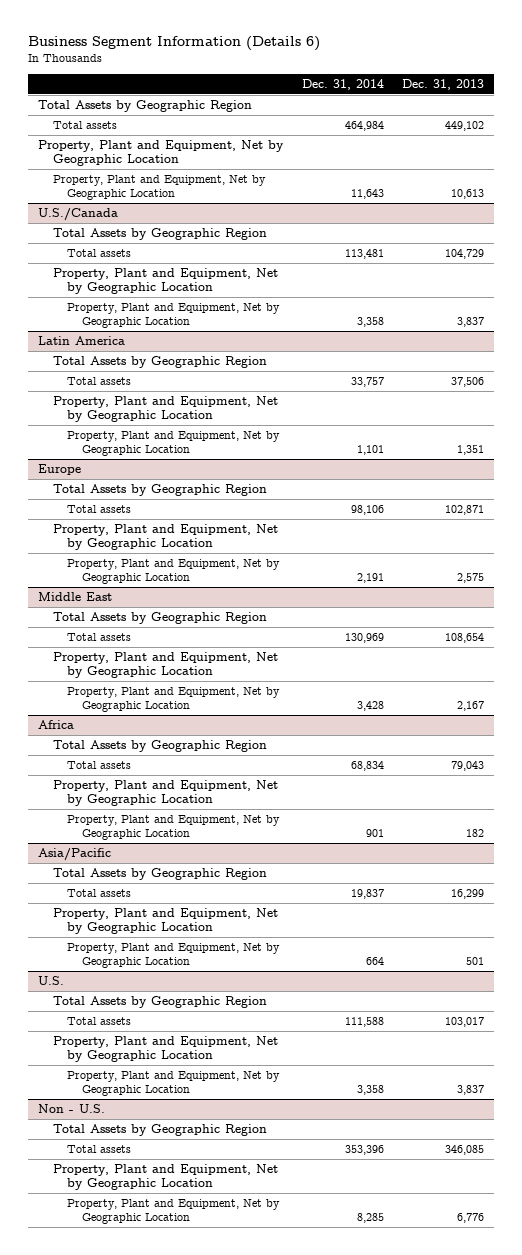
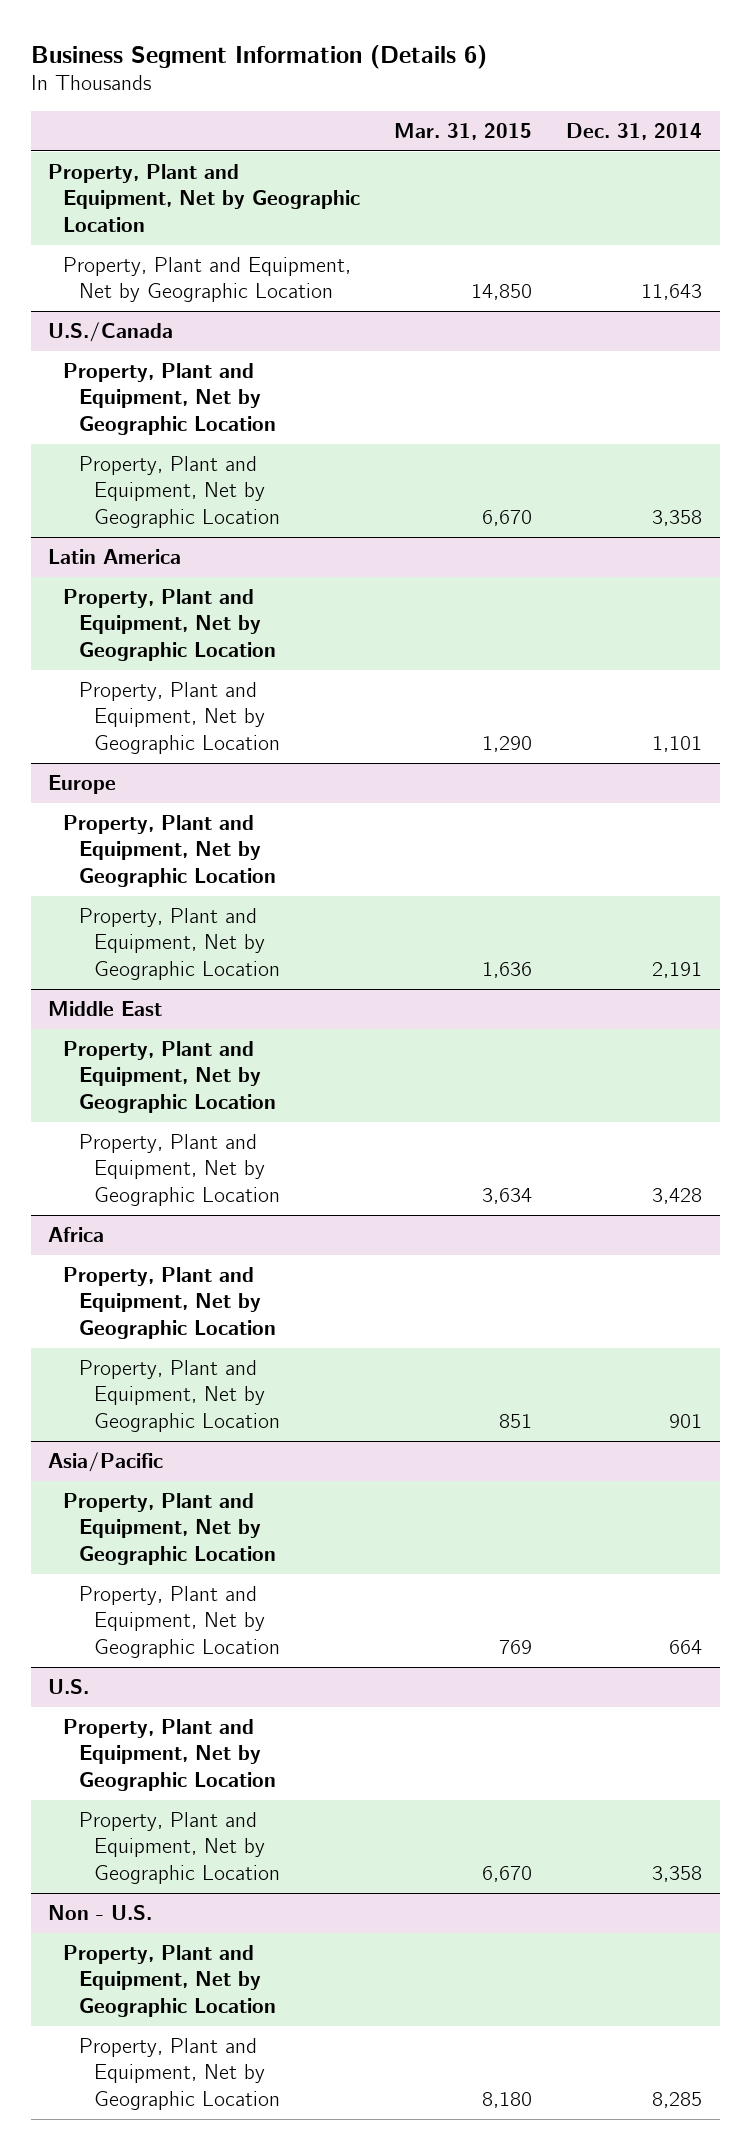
[402,78,485,90] Dec. 31, 2013 -> none
none -> [394,123,533,141] Mar. 31, 2015
[37,99,252,112] Total Assets by Geographic Region -> none
[52,120,117,129] Total assets -> none
[52,227,267,240] Total Assets by Geographic Region -> none
[67,248,132,257] Total assets -> none
[52,355,267,368] Total Assets by Geographic Region -> none
[67,376,132,385] Total assets -> none
[52,483,267,496] Total Assets by Geographic Region -> none
[67,504,132,513] Total assets -> none
[52,611,267,624] Total Assets by Geographic Region -> none
[67,632,132,641] Total assets -> none
[52,739,267,752] Total Assets by Geographic Region -> none
[67,760,132,769] Total assets -> none
[52,867,267,880] Total Assets by Geographic Region -> none
[67,888,132,897] Total assets -> none
[52,995,267,1008] Total Assets by Geographic Region -> none
[67,1016,132,1025] Total assets -> none
[52,1123,267,1136] Total Assets by Geographic Region -> none
[67,1144,132,1153] Total assets -> none

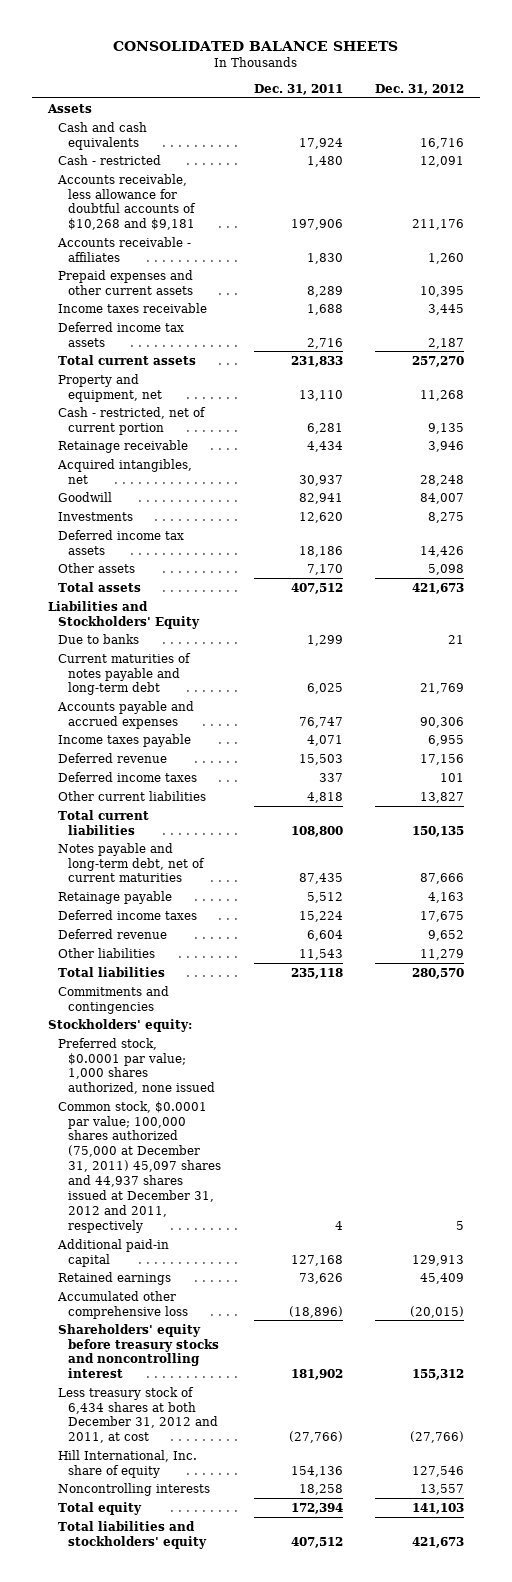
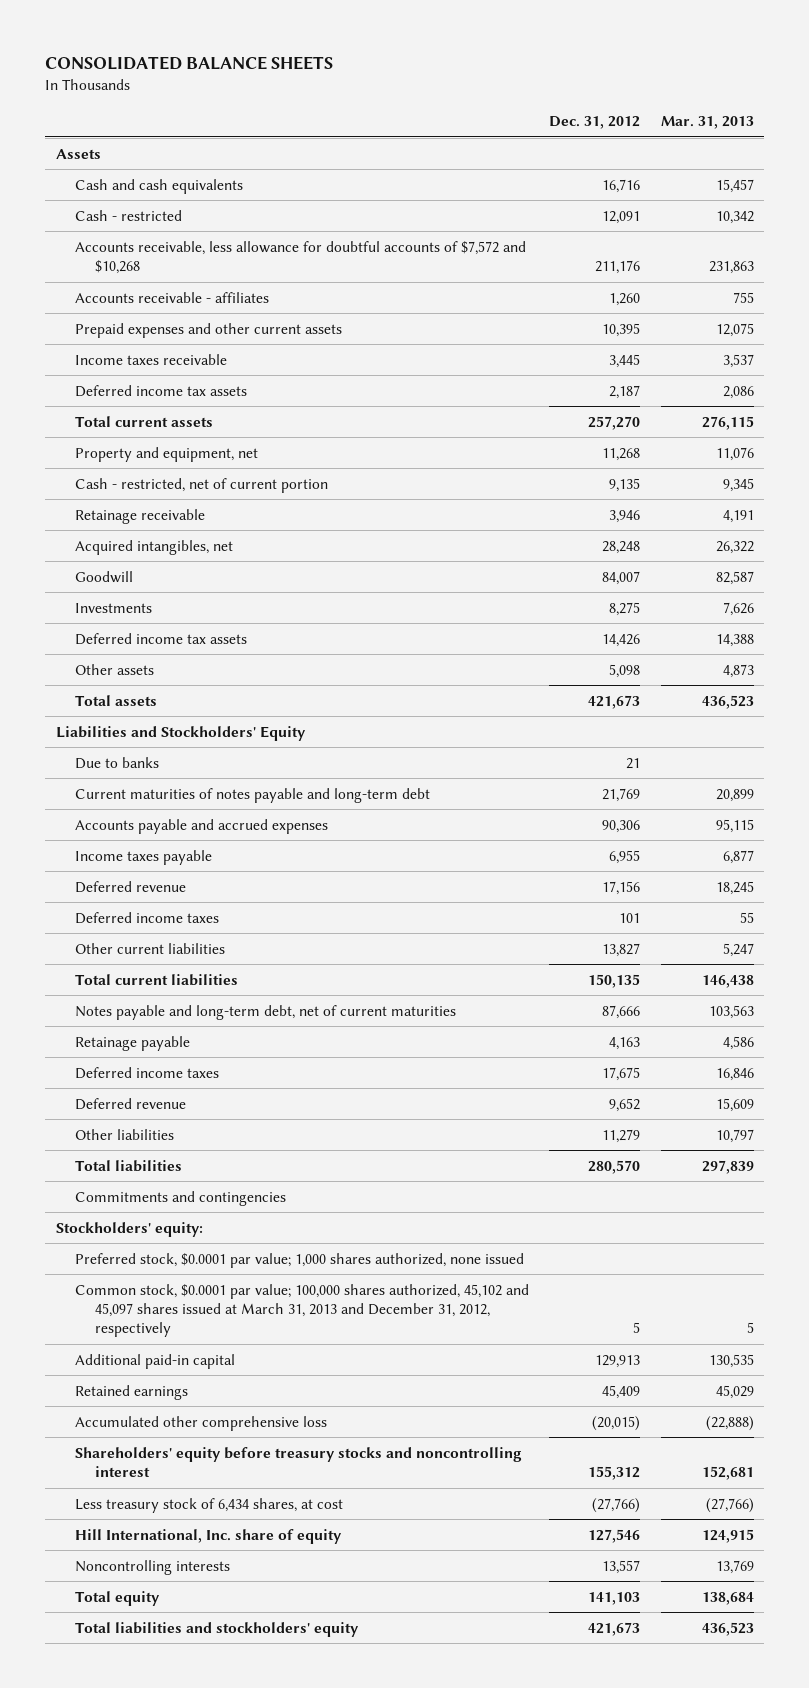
[253,83,343,95] Dec. 31, 2011 -> none
none -> [660,115,754,129] Mar. 31, 2013
[57,173,197,231] Accounts receivable, less allowance for doubtful accounts of $10,268 and $9,181 -> [75,240,527,274] Accounts receivable, less allowance for doubtful accounts of $7,572 and $10,268
[58,1100,222,1233] Common stock, $0.0001 par value; 100,000 shares authorized (75,000 at December 31, 2011) 45,097 shares and 44,937 shares issued at December 31, 2012 and 2011, respectively -> [75,1283,530,1338] Common stock, $0.0001 par value; 100,000 shares authorized, 45,102 and 45,097 shares issued at March 31, 2013 and December 31, 2012, respectively
[58,1386,219,1444] Less treasury stock of 6,434 shares at both December 31, 2012 and 2011, at cost -> [75,1497,344,1513] Less treasury stock of 6,434 shares, at cost

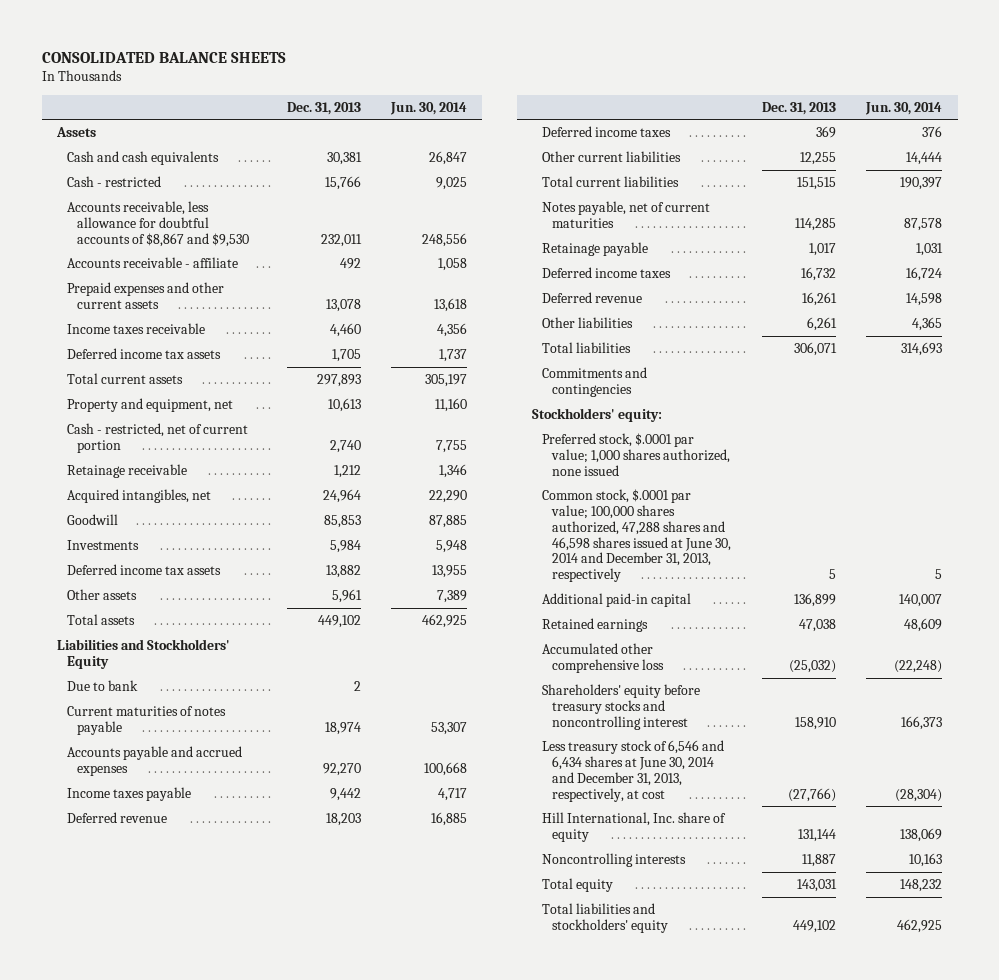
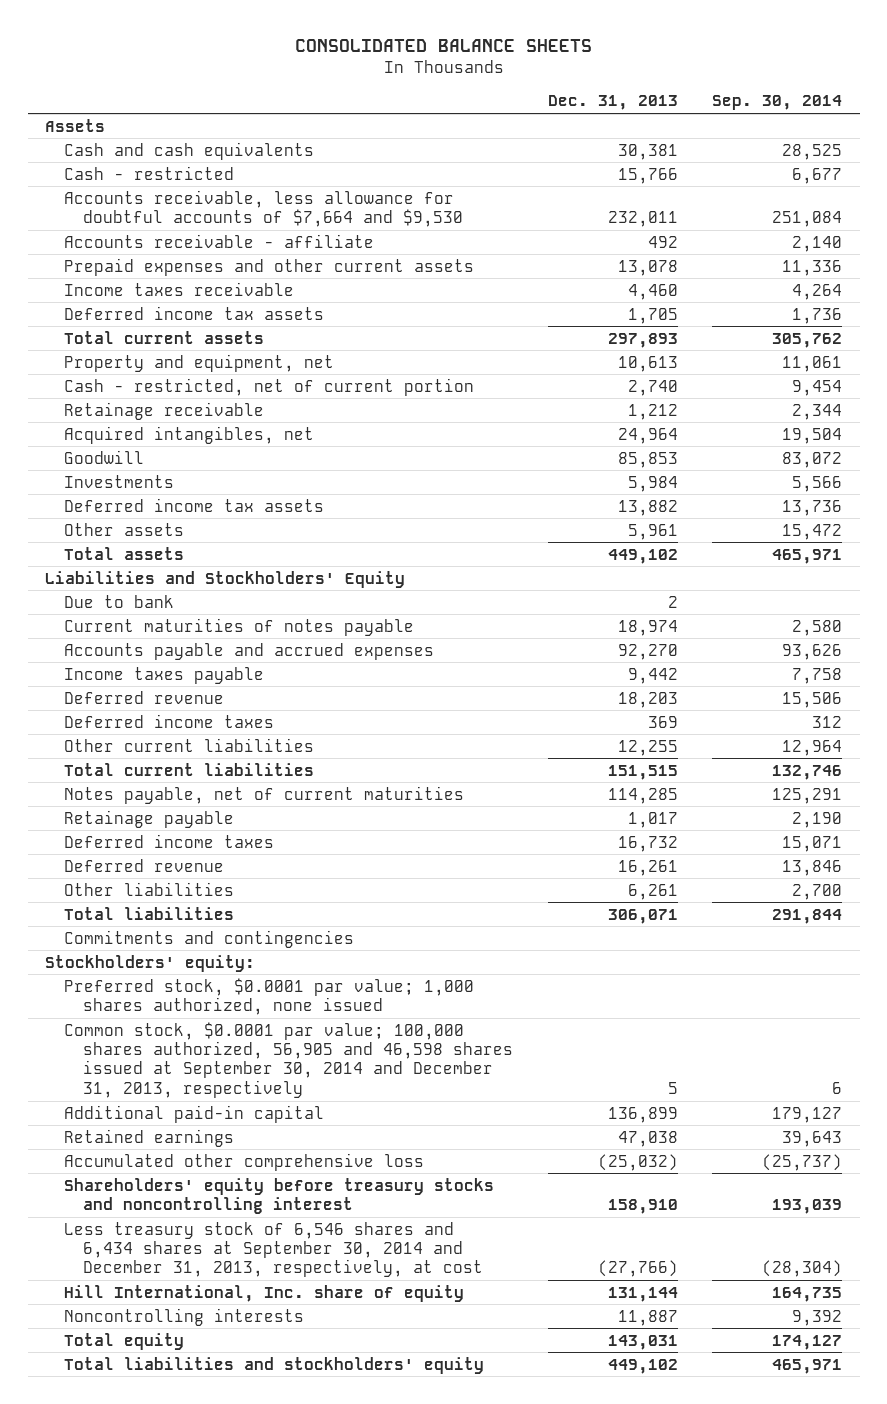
[390,101,468,115] Jun. 30, 2014 -> none
none -> [712,95,843,111] Sep. 30, 2014
[66,200,250,247] Accounts receivable, less allowance for doubtful accounts of $8,867 and $9,530 -> [64,189,464,228] Accounts receivable, less allowance for doubtful accounts of $7,664 and $9,530
[542,432,731,476] Preferred stock, $.0001 par value; 1,000 shares authorized, none issued -> [64,977,475,1016] Preferred stock, $0.0001 par value; 1,000 shares authorized, none issued
[542,488,732,583] Common stock, $.0001 par value; 100,000 shares authorized, 47,288 shares and 46,598 shares issued at June 30, 2014 and December 31, 2013, respectively -> [64,1021,514,1098] Common stock, $0.0001 par value; 100,000 shares authorized, 56,905 and 46,598 shares issued at September 30, 2014 and December 31, 2013, respectively
[542,739,725,802] Less treasury stock of 6,546 and 6,434 shares at June 30, 2014 and December 31, 2013, respectively, at cost -> [64,1221,484,1278] Less treasury stock of 6,546 shares and 6,434 shares at September 30, 2014 and December 31, 2013, respectively, at cost

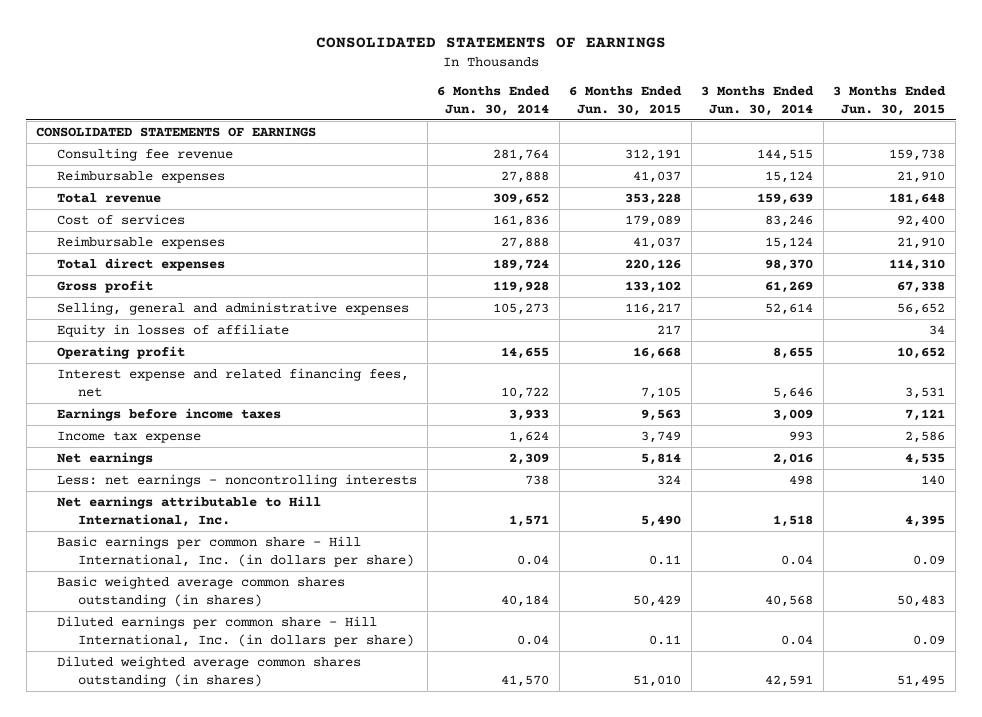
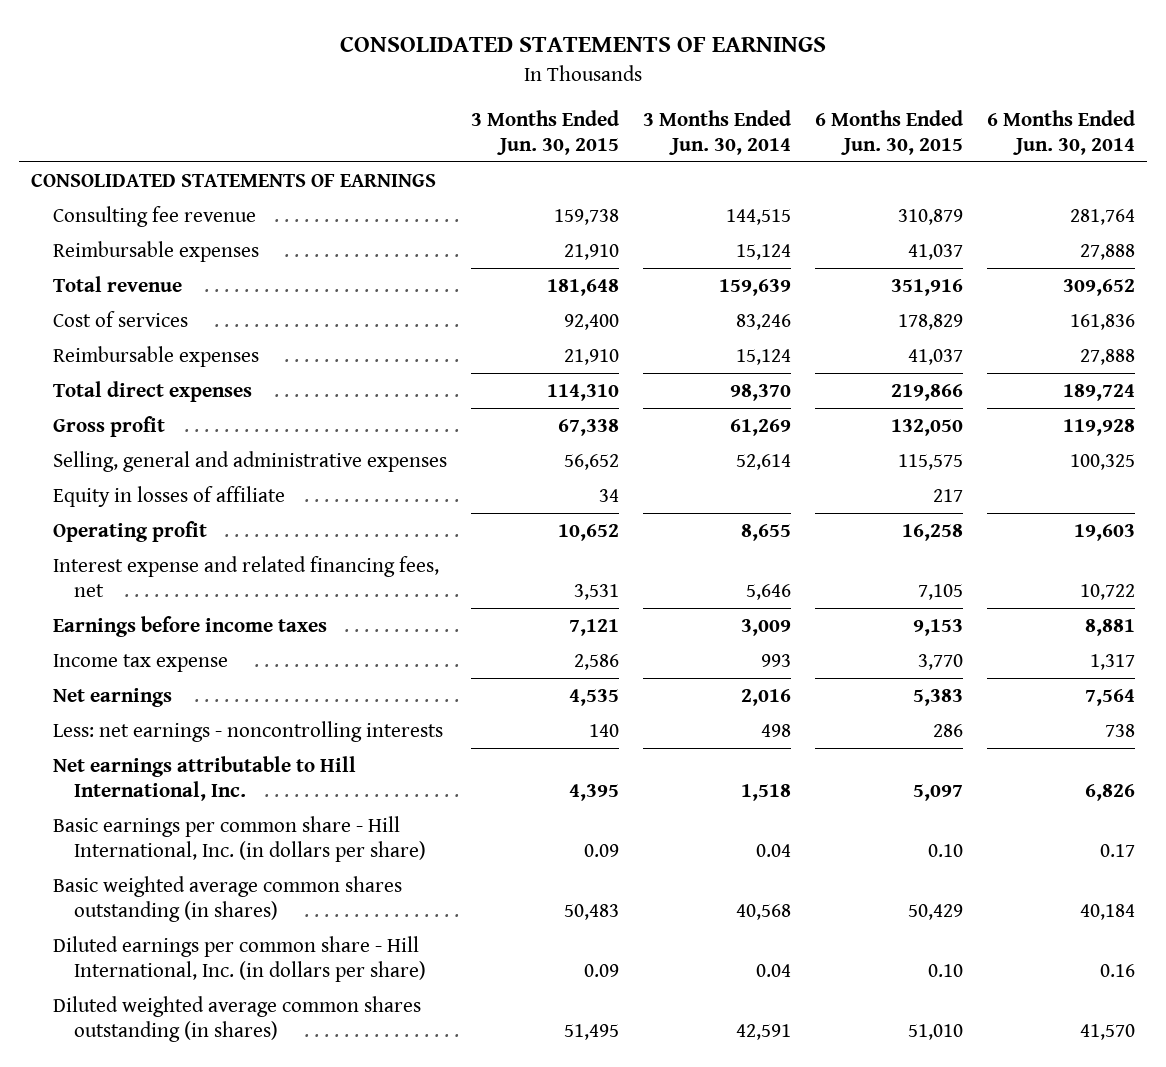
[625,148,682,161] 312,191 -> [897,209,963,226] 310,879
[625,192,682,205] 353,228 -> [890,279,963,297] 351,916
[625,214,682,227] 179,089 -> [897,314,963,331] 178,829
[625,258,682,271] 220,126 -> [890,384,963,402] 219,866
[625,280,682,293] 133,102 -> [890,419,963,437] 132,050
[493,302,550,315] 105,273 -> [1069,454,1135,471] 100,325
[625,302,682,315] 116,217 -> [897,454,963,471] 115,575
[501,346,550,359] 14,655 -> [1073,524,1135,542] 19,603
[633,346,682,359] 16,668 -> [901,524,963,542] 16,258
[509,408,550,421] 3,933 -> [1084,619,1135,637] 8,881
[641,408,682,421] 9,563 -> [912,619,963,637] 9,153
[509,430,550,443] 1,624 -> [1089,654,1135,671] 1,317
[641,430,682,443] 3,749 -> [917,654,963,671] 3,770
[509,452,550,465] 2,309 -> [1084,689,1135,707] 7,564
[641,452,682,465] 5,814 -> [912,689,963,707] 5,383
[657,474,682,485] 324 -> [932,724,963,738] 286
[509,514,550,527] 1,571 -> [1084,783,1135,801] 6,826
[641,514,682,527] 5,490 -> [912,783,963,801] 5,097
[517,554,550,565] 0.04 -> [1099,843,1135,857] 0.17
[649,554,682,565] 0.11 -> [927,843,963,857] 0.10
[517,634,550,645] 0.04 -> [1099,963,1135,977] 0.16
[649,634,682,645] 0.11 -> [927,963,963,977] 0.10

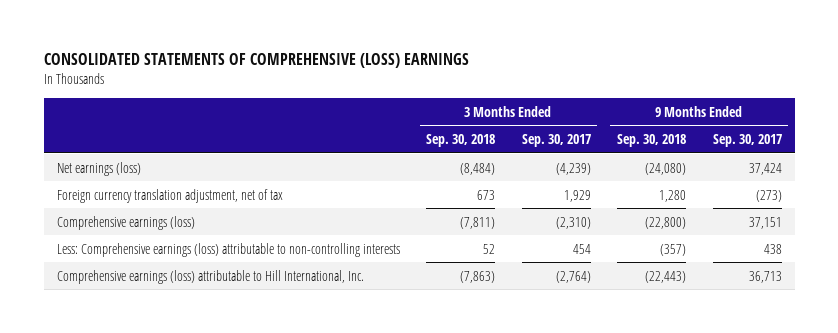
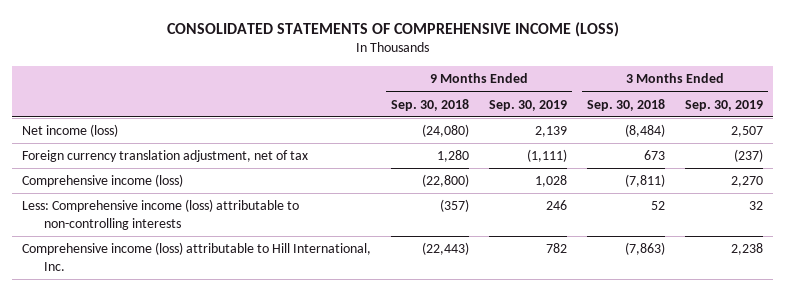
[43,53,469,69] CONSOLIDATED STATEMENTS OF COMPREHENSIVE (LOSS) EARNINGS -> [166,21,619,37] CONSOLIDATED STATEMENTS OF COMPREHENSIVE INCOME (LOSS)
[521,134,591,148] Sep. 30, 2017 -> none
[712,134,782,148] Sep. 30, 2017 -> none
none -> [489,99,568,111] Sep. 30, 2019
none -> [685,99,764,111] Sep. 30, 2019
[56,161,141,176] Net earnings (loss) -> [22,124,119,138] Net income (loss)
[56,215,195,230] Comprehensive earnings (loss) -> [22,174,184,188] Comprehensive income (loss)
[56,242,400,257] Less: Comprehensive earnings (loss) attributable to non-controlling interests -> [22,199,300,230] Less: Comprehensive income (loss) attributable to non-controlling interests
[56,269,364,284] Comprehensive earnings (loss) attributable to Hill International, Inc. -> [22,242,372,271] Comprehensive income (loss) attributable to Hill International, Inc.

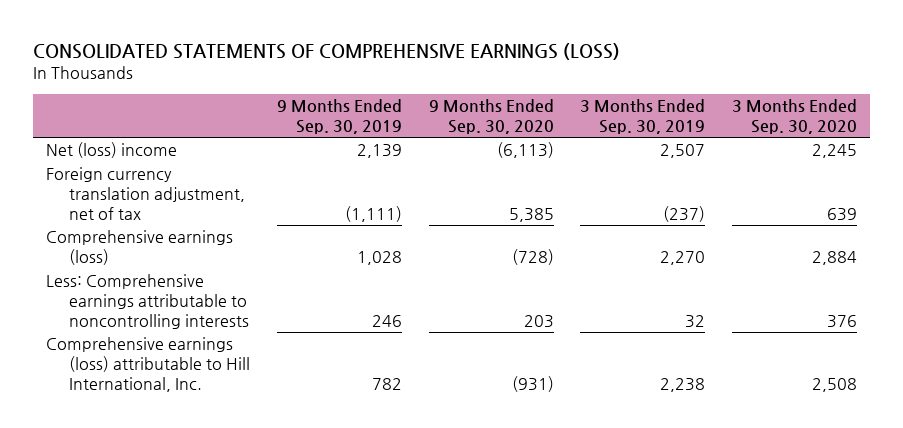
[166,21,619,37] CONSOLIDATED STATEMENTS OF COMPREHENSIVE INCOME (LOSS) -> [32,43,620,61] CONSOLIDATED STATEMENTS OF COMPREHENSIVE EARNINGS (LOSS)
[391,98,470,111] Sep. 30, 2018 -> none
[587,98,666,111] Sep. 30, 2018 -> none
none -> [428,99,554,134] 9 Months Ended Sep. 30, 2020
none -> [731,99,857,134] 3 Months Ended Sep. 30, 2020
[22,124,119,138] Net income (loss) -> [46,142,178,159] Net (loss) income
[22,174,184,188] Comprehensive income (loss) -> [46,230,234,266] Comprehensive earnings (loss)
[22,199,300,230] Less: Comprehensive income (loss) attributable to non-controlling interests -> [46,274,250,329] Less: Comprehensive earnings attributable to noncontrolling interests
[22,242,372,271] Comprehensive income (loss) attributable to Hill International, Inc. -> [46,337,251,392] Comprehensive earnings (loss) attributable to Hill International, Inc.

